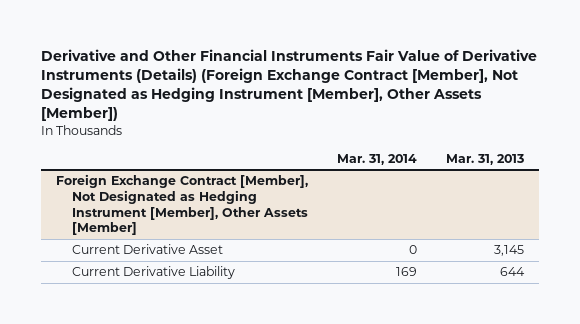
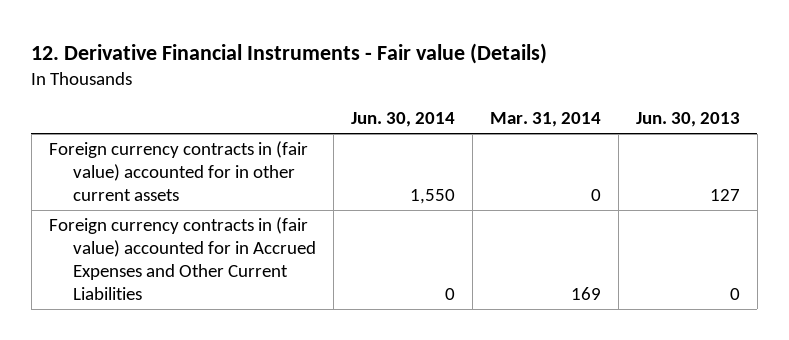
[41,48,538,122] Derivative and Other Financial Instruments Fair Value of Derivative Instruments (Details) (Foreign Exchange Contract [Member], Not Designated as Hedging Instrument [Member], Other Assets [Member]) -> [31,43,548,65] 12. Derivative Financial Instruments - Fair value (Details)
[446,153,525,165] Mar. 31, 2013 -> none
none -> [351,112,456,128] Jun. 30, 2014
none -> [635,112,740,128] Jun. 30, 2013
[56,174,309,236] Foreign Exchange Contract [Member], Not Designated as Hedging Instrument [Member], Other Assets [Member] -> none
[72,244,224,255] Current Derivative Asset -> [48,140,308,202] Foreign currency contracts in (fair value) accounted for in other current assets
[72,266,236,280] Current Derivative Liability -> [48,216,317,301] Foreign currency contracts in (fair value) accounted for in Accrued Expenses and Other Current Liabilities

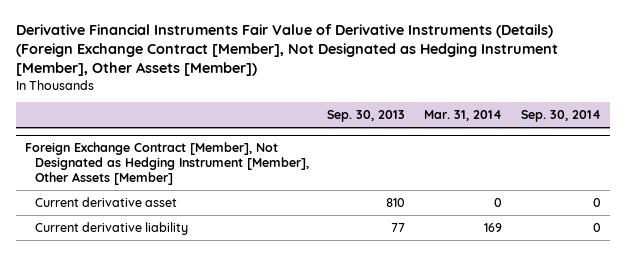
[31,43,548,65] 12. Derivative Financial Instruments - Fair value (Details) -> [15,23,558,77] Derivative Financial Instruments Fair Value of Derivative Instruments (Details) (Foreign Exchange Contract [Member], Not Designated as Hedging Instrument [Member], Other Assets [Member])
[351,112,456,128] Jun. 30, 2014 -> none
[635,112,740,128] Jun. 30, 2013 -> none
none -> [327,110,406,123] Sep. 30, 2013
none -> [520,110,601,123] Sep. 30, 2014
none -> [24,142,309,186] Foreign Exchange Contract [Member], Not Designated as Hedging Instrument [Member], Other Assets [Member]
[48,140,308,202] Foreign currency contracts in (fair value) accounted for in other current assets -> [34,196,177,207] Current derivative asset
[48,216,317,301] Foreign currency contracts in (fair value) accounted for in Accrued Expenses and Other Current Liabilities -> [34,221,188,235] Current derivative liability

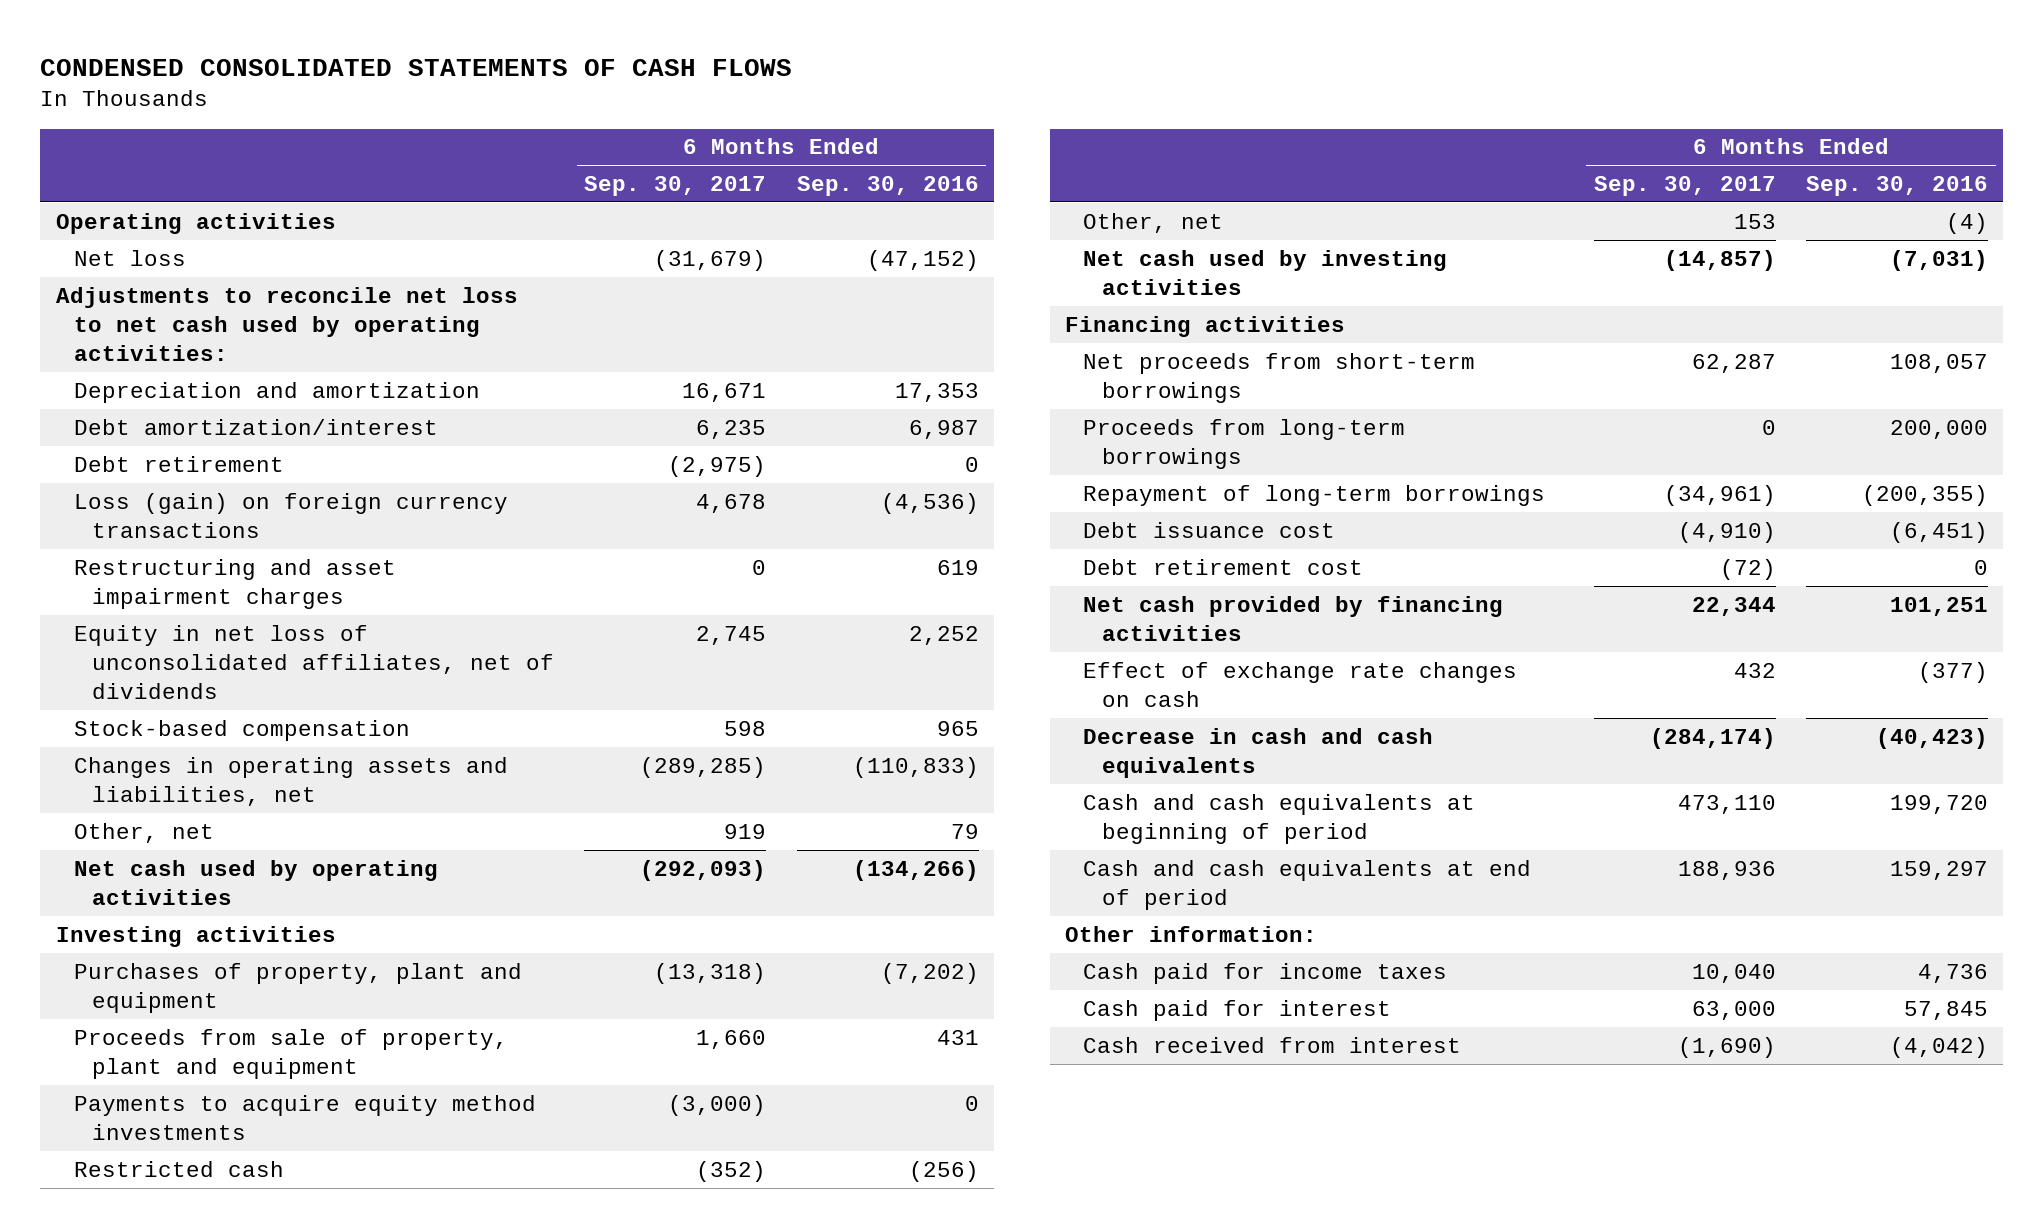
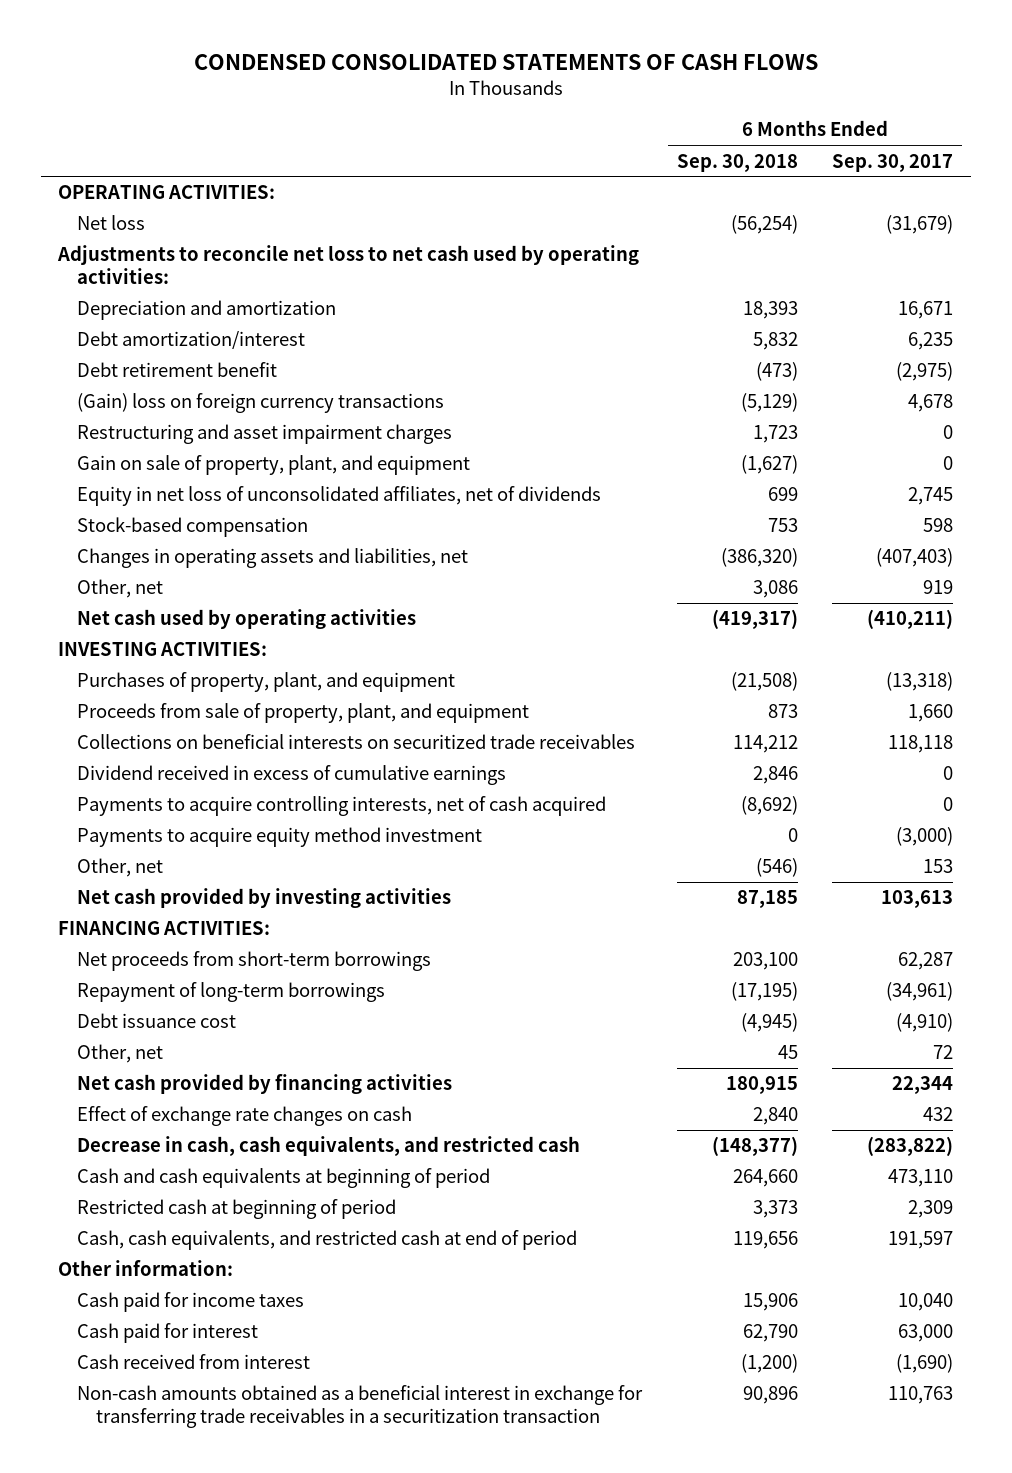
[796,175,979,196] Sep. 30, 2016 -> none
none -> [676,153,798,172] Sep. 30, 2018
[55,212,336,234] Operating activities -> [58,185,276,200] OPERATING ACTIVITIES:
[73,455,284,472] Debt retirement -> [77,362,278,378] Debt retirement benefit
[73,492,508,538] Loss (gain) on foreign currency transactions -> [77,393,445,414] (Gain) loss on foreign currency transactions
none -> [77,455,471,476] Gain on sale of property, plant, and equipment
[640,756,767,778] (289,285) -> [876,548,954,568] (407,403)
[73,1160,284,1177] Restricted cash -> none
[640,859,767,881] (292,093) -> [867,609,954,630] (410,211)
[55,925,336,947] Investing activities -> [58,642,268,657] INVESTING ACTIVITIES:
[73,962,522,1013] Purchases of property, plant and equipment -> [77,672,456,693] Purchases of property, plant, and equipment
[73,1028,508,1079] Proceeds from sale of property, plant and equipment -> [77,703,530,724] Proceeds from sale of property, plant, and equipment
none -> [77,734,636,750] Collections on beneficial interests on securitized trade receivables
none -> [77,765,507,786] Dividend received in excess of cumulative earnings
none -> [77,796,607,817] Payments to acquire controlling interests, net of cash acquired
[73,1094,536,1140] Payments to acquire equity method investments -> [77,827,483,848] Payments to acquire equity method investment
[1083,249,1448,295] Net cash used by investing activities -> [77,888,452,909] Net cash provided by investing activities
[1663,249,1776,271] (14,857) -> [881,890,954,909] 103,613
[1065,315,1346,337] Financing activities -> [58,921,271,936] FINANCING ACTIVITIES:
[1083,418,1406,469] Proceeds from long-term borrowings -> none
[1083,558,1364,575] Debt retirement cost -> none
none -> [77,1044,164,1064] Other, net
[1083,727,1434,778] Decrease in cash and cash equivalents -> [77,1136,581,1157] Decrease in cash, cash equivalents, and restricted cash
[1649,727,1776,749] (284,174) -> [867,1136,954,1157] (283,822)
none -> [77,1199,397,1220] Restricted cash at beginning of period
[1083,859,1532,910] Cash and cash equivalents at end of period -> [77,1230,578,1251] Cash, cash equivalents, and restricted cash at end of period
[1677,860,1776,880] 188,936 -> [888,1231,954,1250] 191,597
none -> [77,1385,644,1429] Non-cash amounts obtained as a beneficial interest in exchange for transferring trade receivables in a securitization transaction

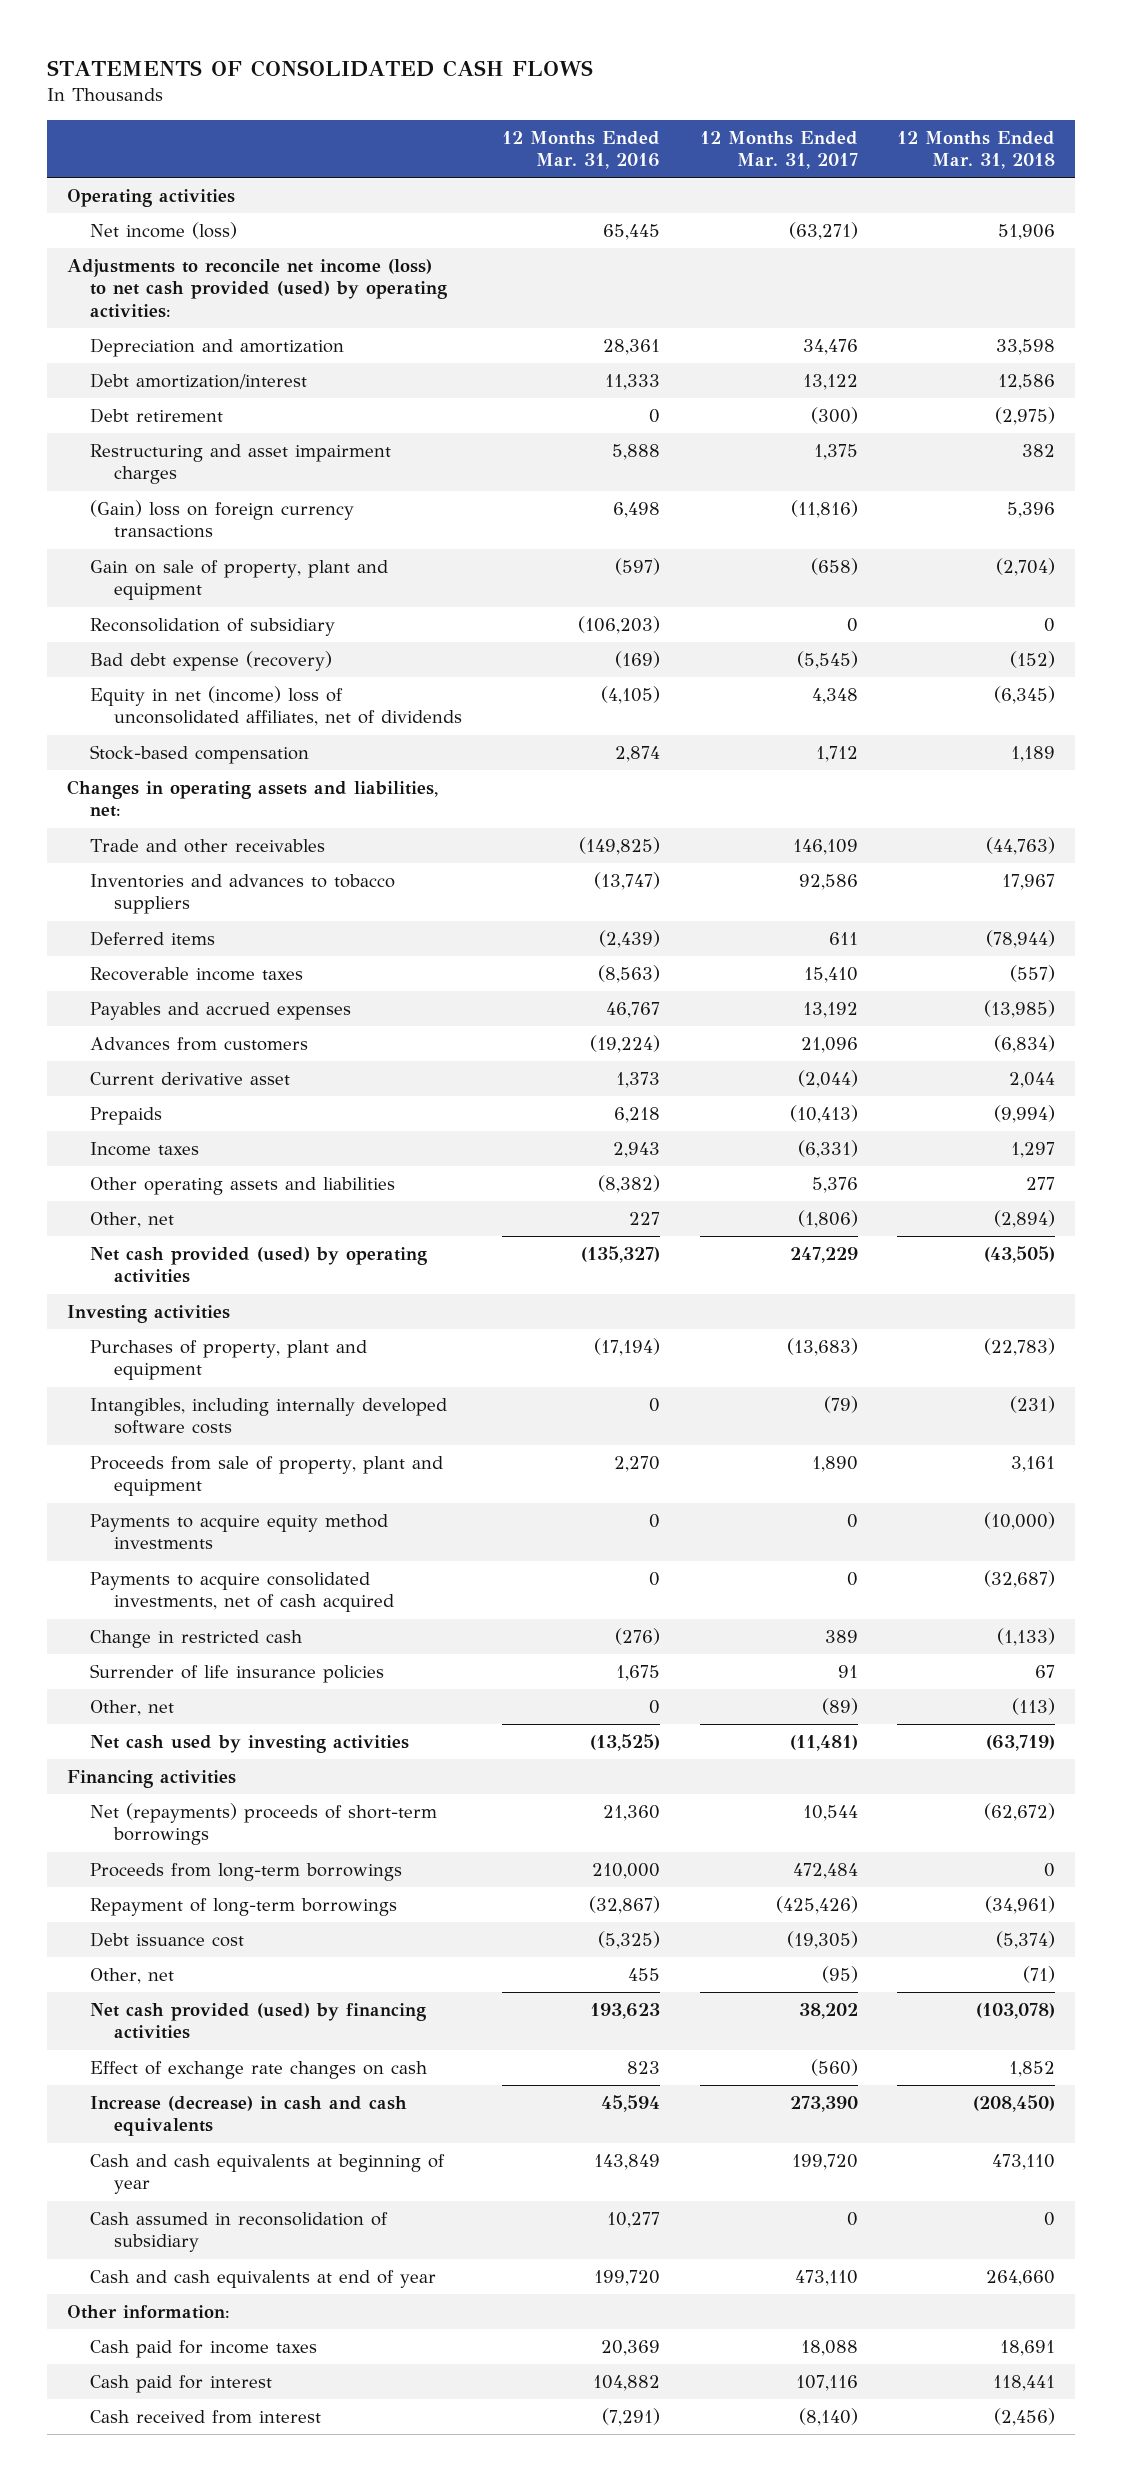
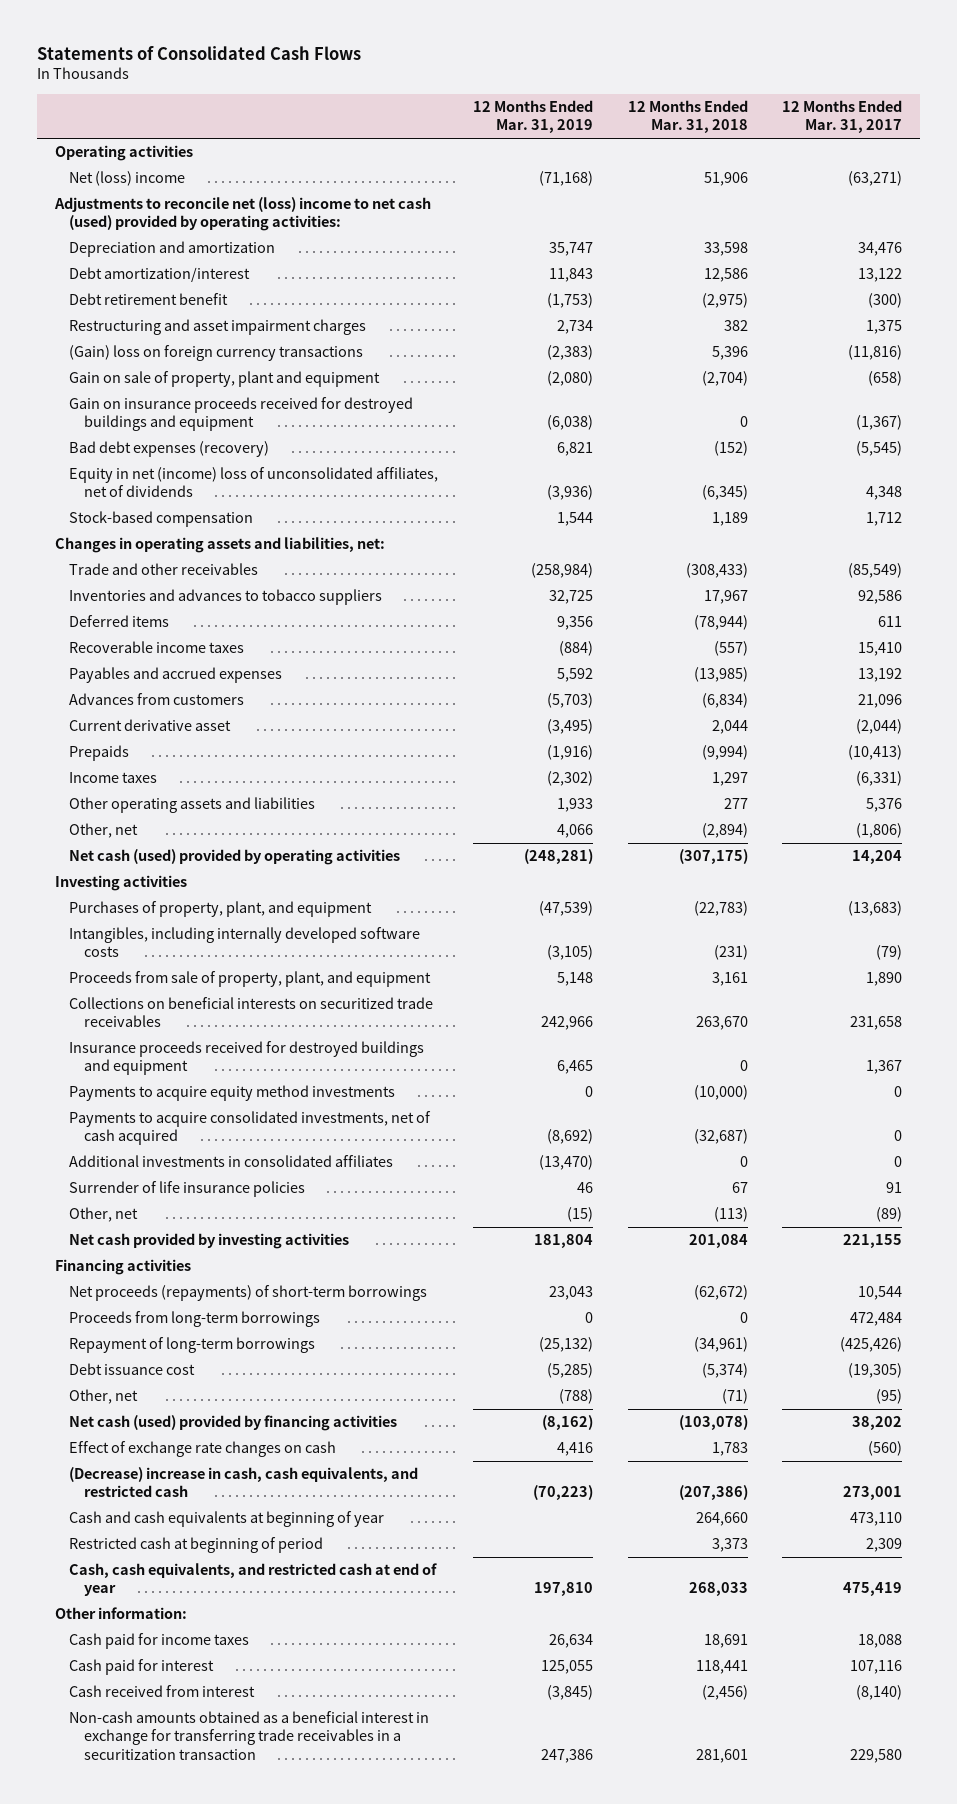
[46,59,593,77] STATEMENTS OF CONSOLIDATED CASH FLOWS -> [37,45,362,60] Statements of Consolidated Cash Flows
[501,130,660,169] 12 Months Ended Mar. 31, 2016 -> none
none -> [473,100,594,134] 12 Months Ended Mar. 31, 2019
[90,222,238,240] Net income (loss) -> [69,171,186,187] Net (loss) income
[66,259,448,318] Adjustments to reconcile net income (loss) to net cash provided (used) by operating activities: -> [53,197,431,232] Adjustments to reconcile net (loss) income to net cash (used) provided by operating activities:
[90,408,224,424] Debt retirement -> [69,293,229,306] Debt retirement benefit
[90,618,336,637] Reconsolidation of subsidiary -> none
none -> [69,397,414,432] Gain on insurance proceeds received for destroyed buildings and equipment
[90,651,333,672] Bad debt expense (recovery) -> [69,441,270,458] Bad debt expenses (recovery)
[792,839,858,856] 146,109 -> [848,563,903,579] (85,549)
[986,837,1056,856] (44,763) -> [685,563,748,579] (308,433)
[90,1247,428,1284] Net cash provided (used) by operating activities -> [69,849,401,866] Net cash (used) provided by operating activities
[789,1247,858,1264] 247,229 -> [852,850,903,865] 14,204
[984,1246,1056,1264] (43,505) -> [678,849,748,865] (307,175)
[90,1340,368,1381] Purchases of property, plant and equipment -> [69,901,373,918] Purchases of property, plant, and equipment
[90,1456,444,1497] Proceeds from sale of property, plant and equipment -> [69,971,432,988] Proceeds from sale of property, plant, and equipment
none -> [69,997,434,1028] Collections on beneficial interests on securitized trade receivables
none -> [69,1041,425,1076] Insurance proceeds received for destroyed buildings and equipment
[90,1630,303,1649] Change in restricted cash -> none
none -> [69,1155,394,1168] Additional investments in consolidated affiliates
[90,1735,410,1754] Net cash used by investing activities -> [69,1233,350,1250] Net cash provided by investing activities
[789,1735,858,1752] (11,481) -> [843,1234,903,1249] 221,155
[986,1735,1056,1752] (63,719) -> [688,1234,748,1249] 201,084
[90,1803,438,1846] Net (repayments) proceeds of short-term borrowings -> [69,1285,428,1302] Net proceeds (repayments) of short-term borrowings
[90,2212,389,2253] Cash assumed in reconsolidation of subsidiary -> none
[90,2003,427,2040] Net cash provided (used) by financing activities -> [69,1415,398,1432] Net cash (used) provided by financing activities
[1009,2061,1056,2078] 1,852 -> [711,1442,748,1457] 1,783
[90,2096,408,2137] Increase (decrease) in cash and cash equivalents -> [69,1467,419,1498] (Decrease) increase in cash, cash equivalents, and restricted cash
[789,2096,858,2113] 273,390 -> [843,1486,903,1501] 273,001
[973,2095,1056,2113] (208,450) -> [678,1485,748,1501] (207,386)
[791,2154,858,2171] 199,720 -> [850,1512,903,1527] 473,110
[992,2154,1056,2171] 473,110 -> [695,1512,748,1527] 264,660
none -> [69,1537,324,1554] Restricted cash at beginning of period
[90,2270,437,2289] Cash and cash equivalents at end of year -> [69,1563,438,1597] Cash, cash equivalents, and restricted cash at end of year
[794,2270,858,2287] 473,110 -> [843,1582,903,1597] 475,419
[986,2270,1056,2287] 264,660 -> [688,1582,748,1597] 268,033
none -> [69,1711,430,1760] Non-cash amounts obtained as a beneficial interest in exchange for transferring trade receivables in a securitization transaction

